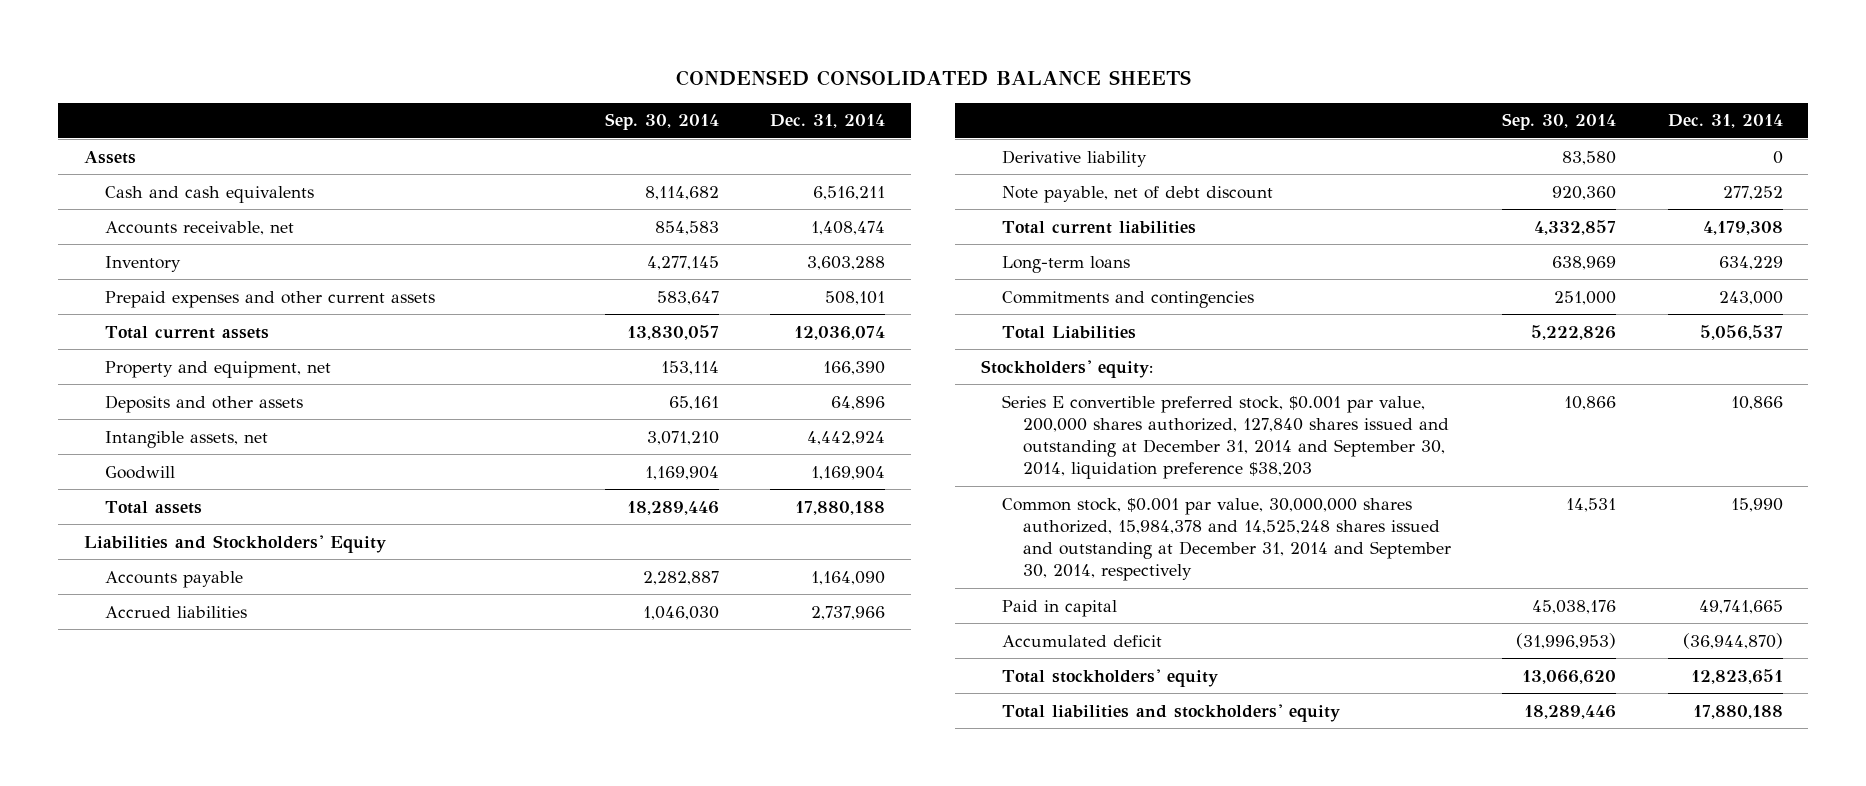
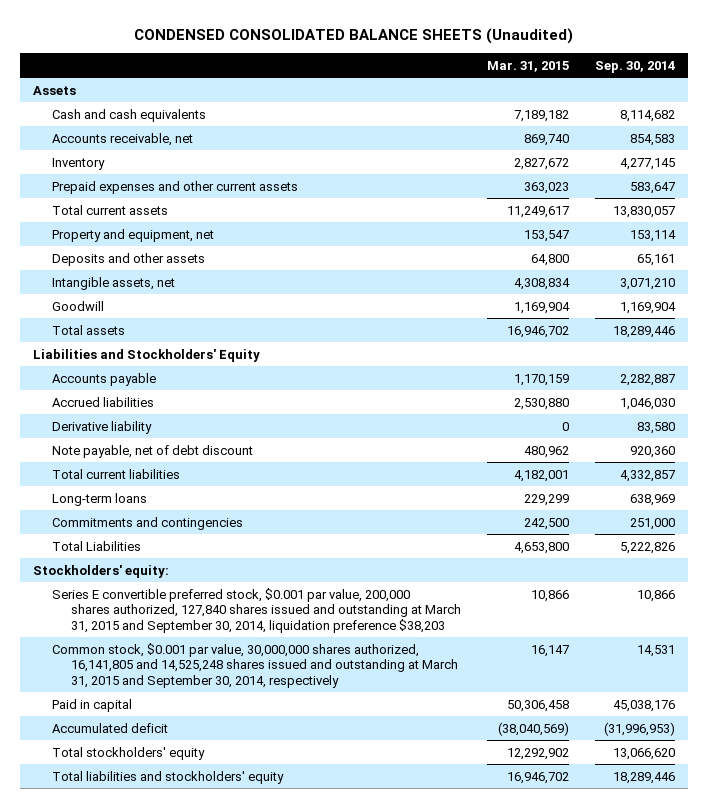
[676,70,1192,87] CONDENSED CONSOLIDATED BALANCE SHEETS -> [134,28,574,45] CONDENSED CONSOLIDATED BALANCE SHEETS (Unaudited)
[770,114,886,129] Dec. 31, 2014 -> none
none -> [487,60,570,72] Mar. 31, 2015
[1001,394,1449,480] Series E convertible preferred stock, $0.001 par value, 200,000 shares authorized, 127,840 shares issued and outstanding at December 31, 2014 and September 30, 2014, liquidation preference $38,203 -> [52,587,462,633] Series E convertible preferred stock, $0.001 par value, 200,000 shares authorized, 127,840 shares issued and outstanding at March 31, 2015 and September 30, 2014, liquidation preference $38,203
[1001,497,1451,582] Common stock, $0.001 par value, 30,000,000 shares authorized, 15,984,378 and 14,525,248 shares issued and outstanding at December 31, 2014 and September 30, 2014, respectively -> [52,642,459,688] Common stock, $0.001 par value, 30,000,000 shares authorized, 16,141,805 and 14,525,248 shares issued and outstanding at March 31, 2015 and September 30, 2014, respectively

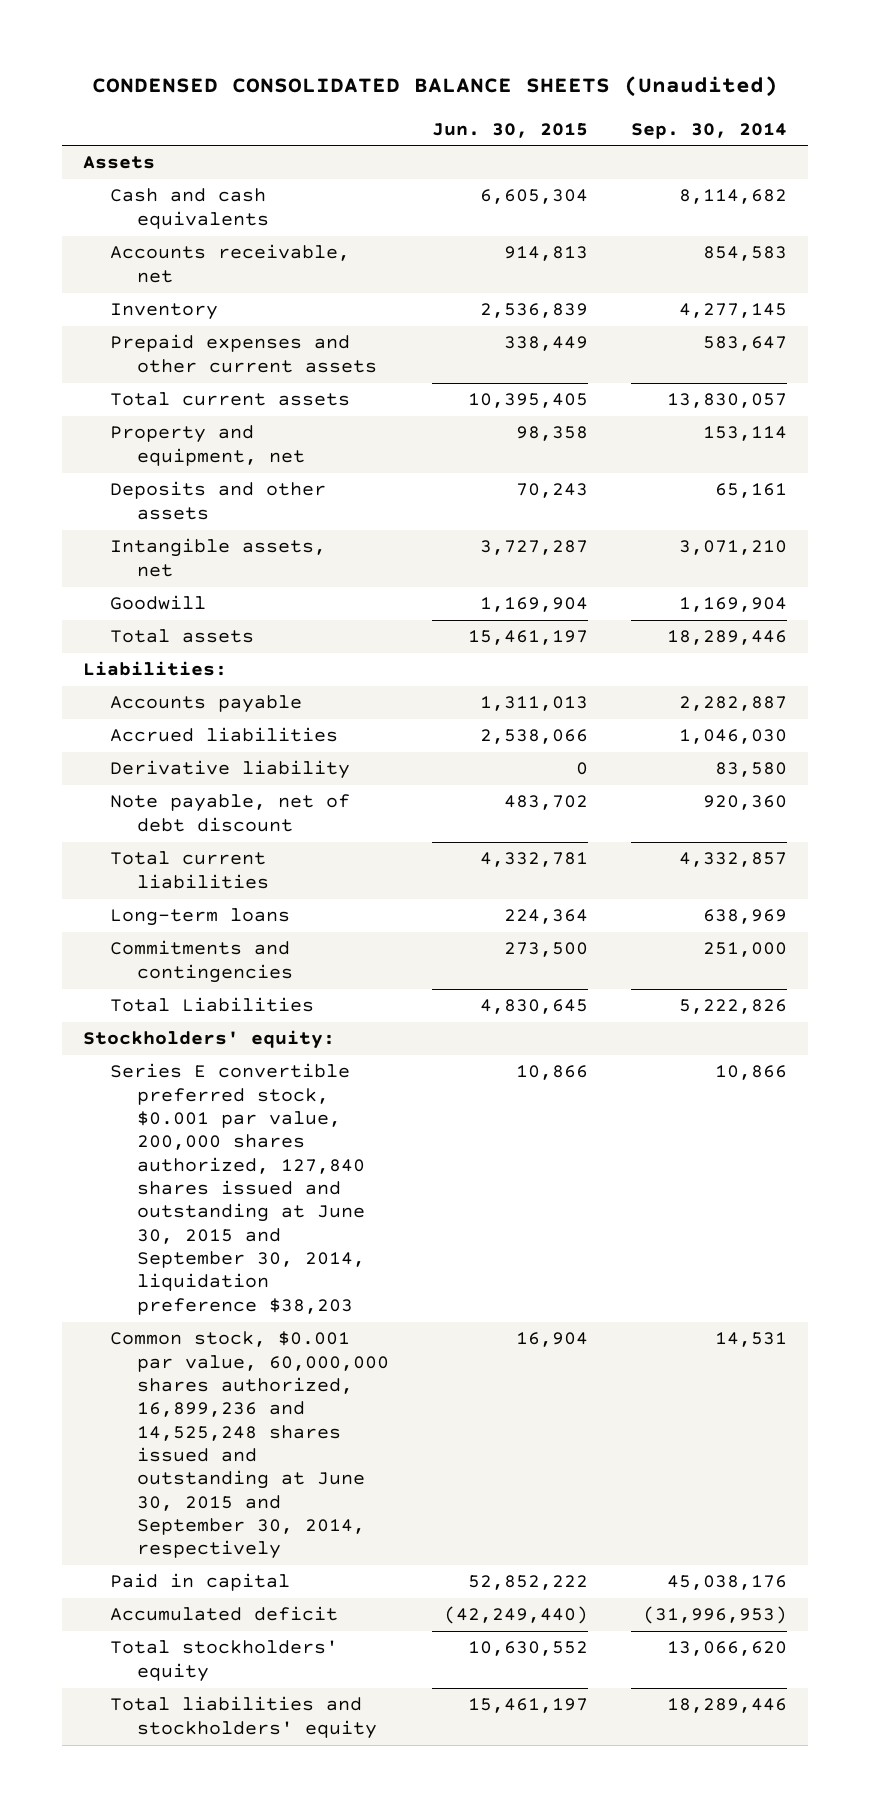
[487,60,570,72] Mar. 31, 2015 -> none
none -> [432,122,589,138] Jun. 30, 2015
[33,348,261,362] Liabilities and Stockholders' Equity -> none
none -> [82,661,227,677] Liabilities:
[52,587,462,633] Series E convertible preferred stock, $0.001 par value, 200,000 shares authorized, 127,840 shares issued and outstanding at March 31, 2015 and September 30, 2014, liquidation preference $38,203 -> [110,1063,366,1315] Series E convertible preferred stock, $0.001 par value, 200,000 shares authorized, 127,840 shares issued and outstanding at June 30, 2015 and September 30, 2014, liquidation preference $38,203
[52,642,459,688] Common stock, $0.001 par value, 30,000,000 shares authorized, 16,141,805 and 14,525,248 shares issued and outstanding at March 31, 2015 and September 30, 2014, respectively -> [110,1331,390,1560] Common stock, $0.001 par value, 60,000,000 shares authorized, 16,899,236 and 14,525,248 shares issued and outstanding at June 30, 2015 and September 30, 2014, respectively

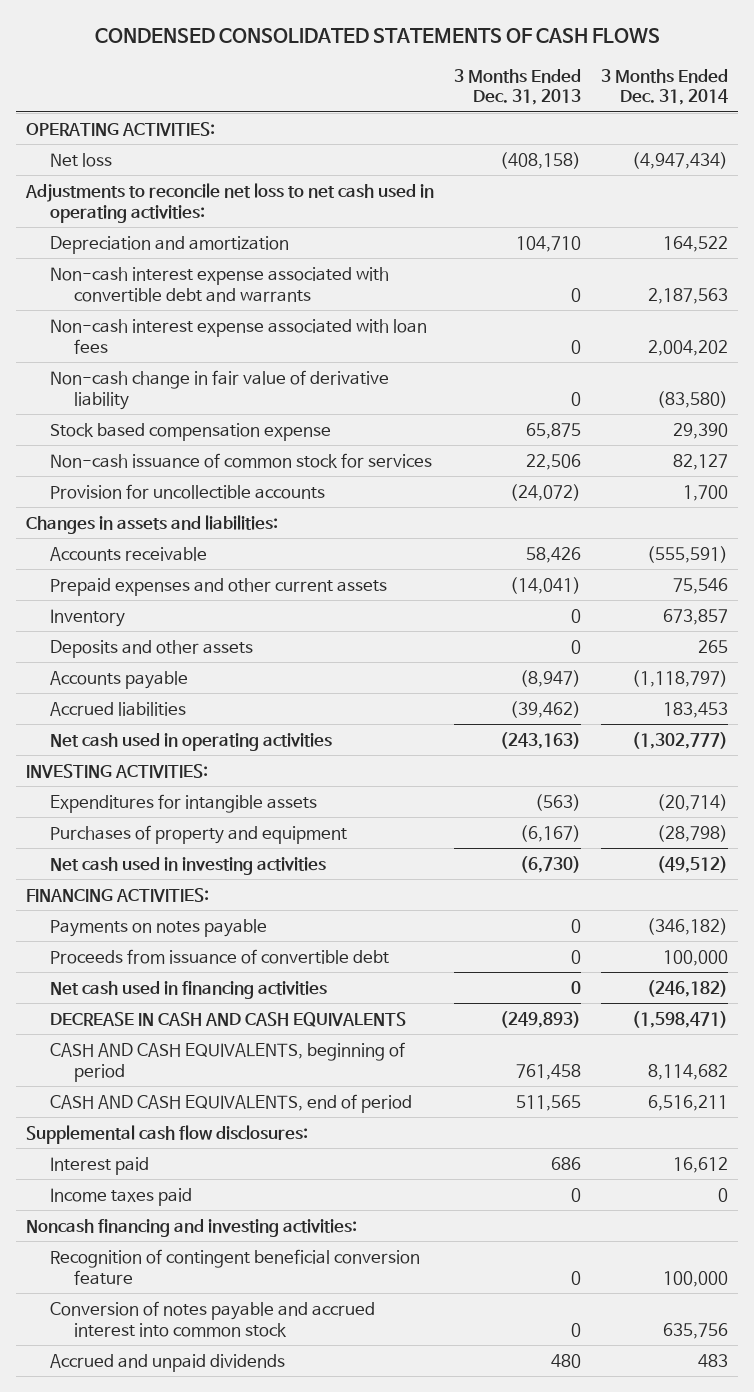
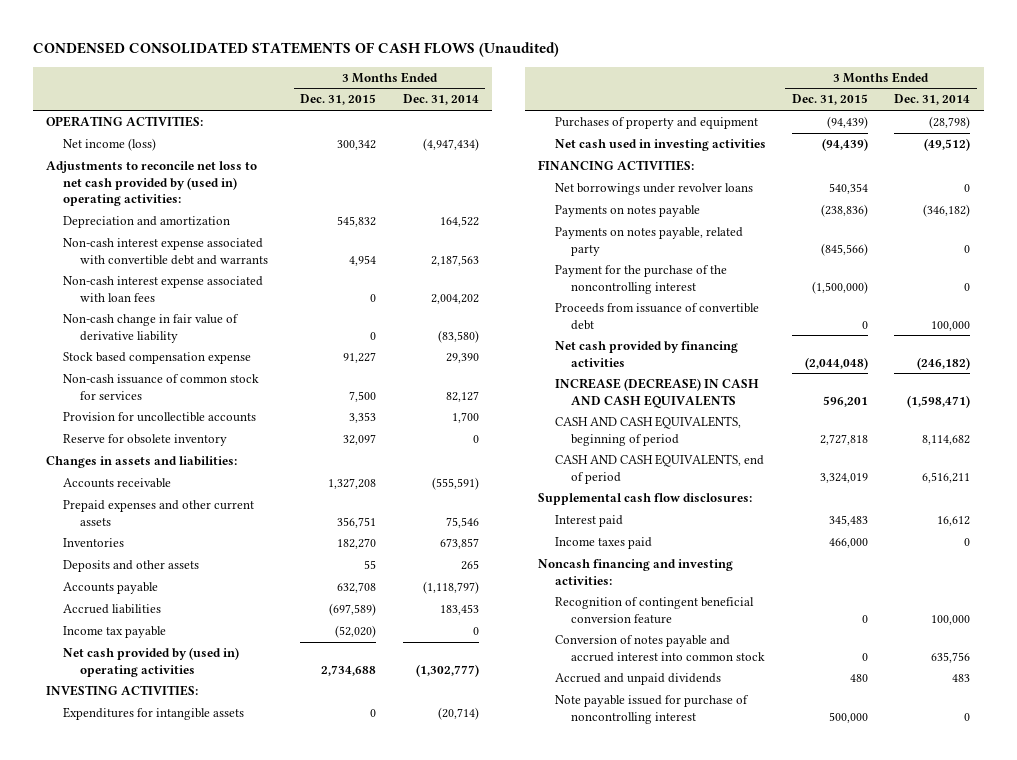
[95,27,661,43] CONDENSED CONSOLIDATED STATEMENTS OF CASH FLOWS -> [33,42,560,58] CONDENSED CONSOLIDATED STATEMENTS OF CASH FLOWS (Unaudited)
[454,68,582,106] 3 Months Ended Dec. 31, 2013 -> none
none -> [300,94,377,106] Dec. 31, 2015
[50,152,113,167] Net loss -> [62,138,156,152] Net income (loss)
[25,182,435,223] Adjustments to reconcile net loss to net cash used in operating activities: -> [46,161,258,207] Adjustments to reconcile net loss to net cash provided by (used in) operating activities:
none -> [62,434,227,447] Reserve for obsolete inventory
[50,608,126,627] Inventory -> [62,538,124,548] Inventories
none -> [62,626,166,639] Income tax payable
[50,732,333,751] Net cash used in operating activities -> [62,647,239,677] Net cash provided by (used in) operating activities
none -> [554,183,753,196] Net borrowings under revolver loans
none -> [554,227,743,256] Payments on notes payable, related party
none -> [554,265,727,294] Payment for the purchase of the noncontrolling interest
[50,980,328,999] Net cash used in financing activities -> [554,341,738,367] Net cash provided by financing activities
[50,1011,407,1027] DECREASE IN CASH AND CASH EQUIVALENTS -> [554,378,759,408] INCREASE (DECREASE) IN CASH AND CASH EQUIVALENTS
none -> [554,695,749,724] Note payable issued for purchase of noncontrolling interest

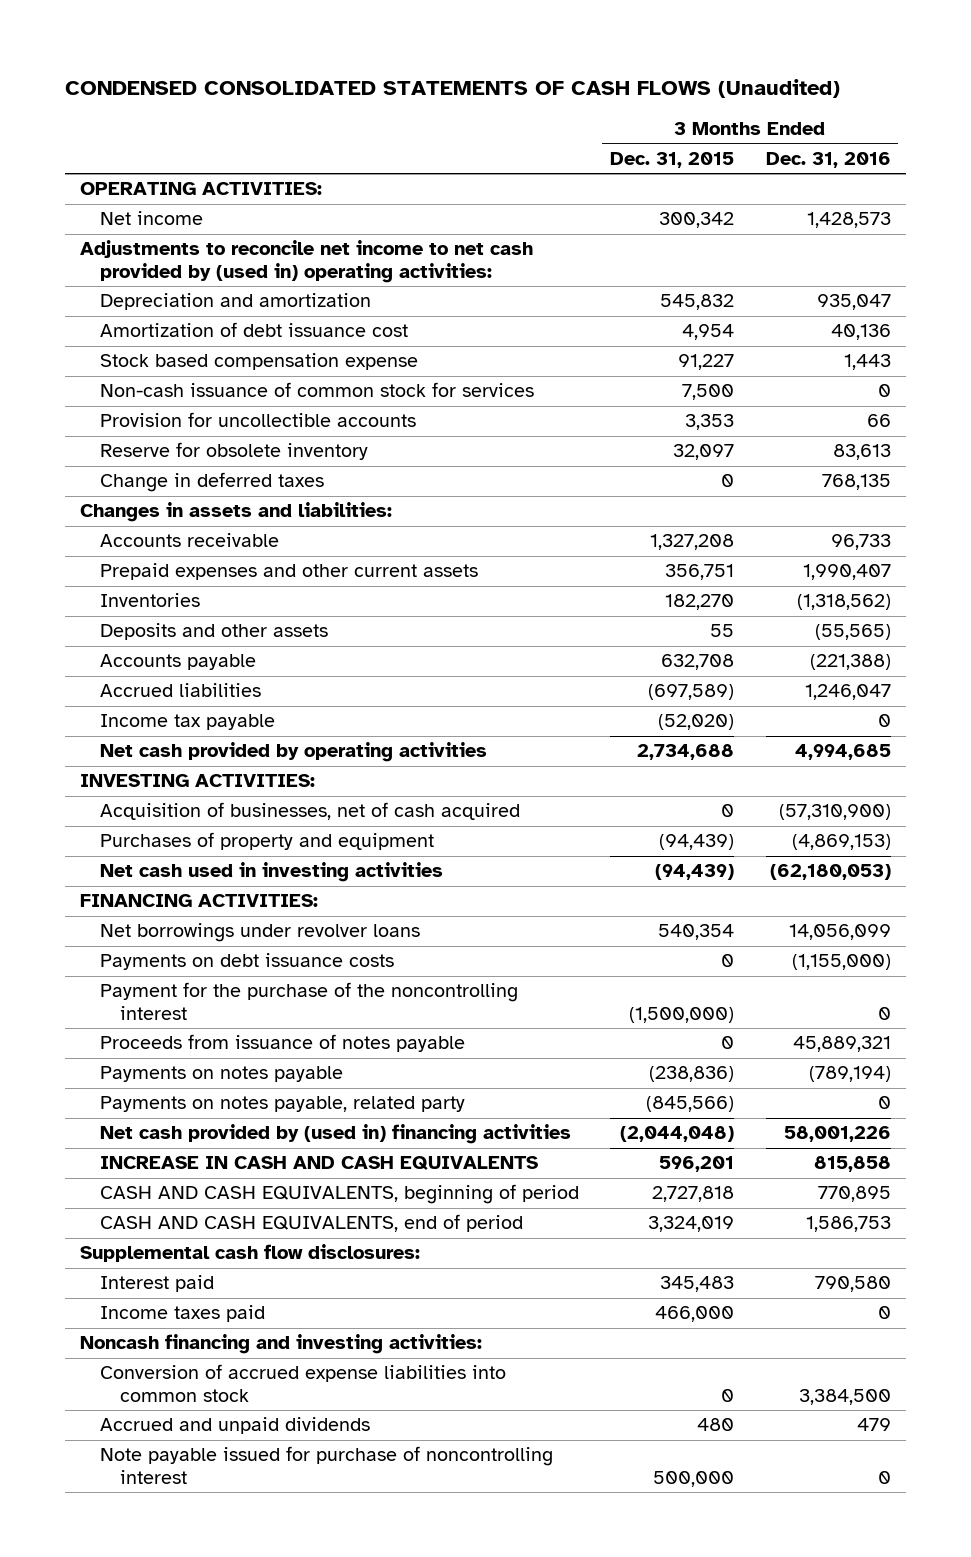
[402,94,479,106] Dec. 31, 2014 -> none
none -> [765,152,891,169] Dec. 31, 2016
[62,138,156,152] Net income (loss) -> [99,211,203,226] Net income
[46,161,258,207] Adjustments to reconcile net loss to net cash provided by (used in) operating activities: -> [80,240,534,283] Adjustments to reconcile net income to net cash provided by (used in) operating activities:
[62,276,263,302] Non-cash interest expense associated with loan fees -> none
[62,314,239,343] Non-cash change in fair value of derivative liability -> none
[62,238,268,265] Non-cash interest expense associated with convertible debt and warrants -> [99,322,408,338] Amortization of debt issuance cost
none -> [99,472,324,493] Change in deferred taxes
[62,647,239,677] Net cash provided by (used in) operating activities -> [99,742,487,763] Net cash provided by operating activities
[62,707,244,721] Expenditures for intangible assets -> none
none -> [99,802,520,821] Acquisition of businesses, net of cash acquired
none -> [99,953,394,971] Payments on debt issuance costs
[554,265,727,294] Payment for the purchase of the noncontrolling interest -> [99,982,518,1020] Payment for the purchase of the noncontrolling interest
none -> [99,1034,465,1053] Proceeds from issuance of notes payable
[554,303,759,330] Proceeds from issuance of convertible debt -> none
[554,341,738,367] Net cash provided by financing activities -> [99,1124,571,1145] Net cash provided by (used in) financing activities
[554,378,759,408] INCREASE (DECREASE) IN CASH AND CASH EQUIVALENTS -> [99,1156,538,1171] INCREASE IN CASH AND CASH EQUIVALENTS
[554,597,754,624] Recognition of contingent beneficial conversion feature -> none
[554,635,766,662] Conversion of notes payable and accrued interest into common stock -> [99,1364,506,1402] Conversion of accrued expense liabilities into common stock

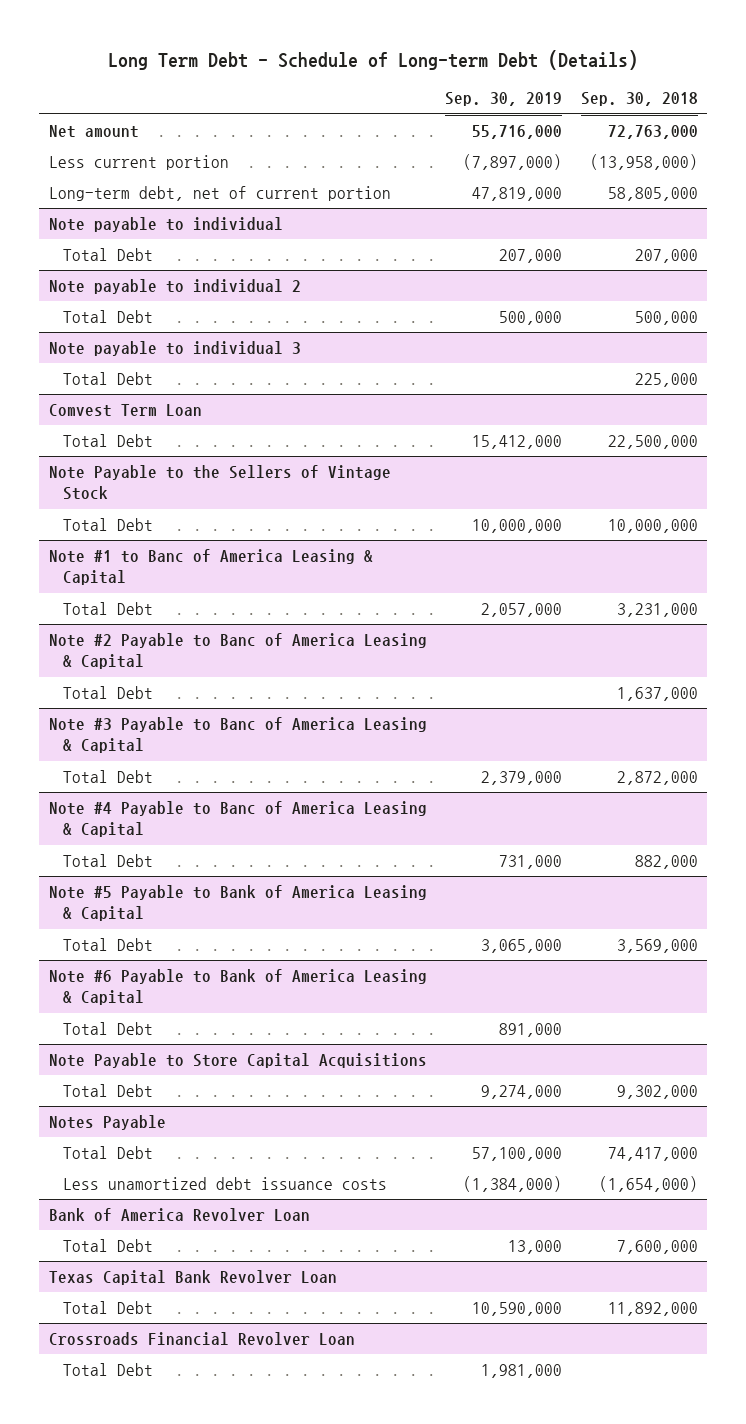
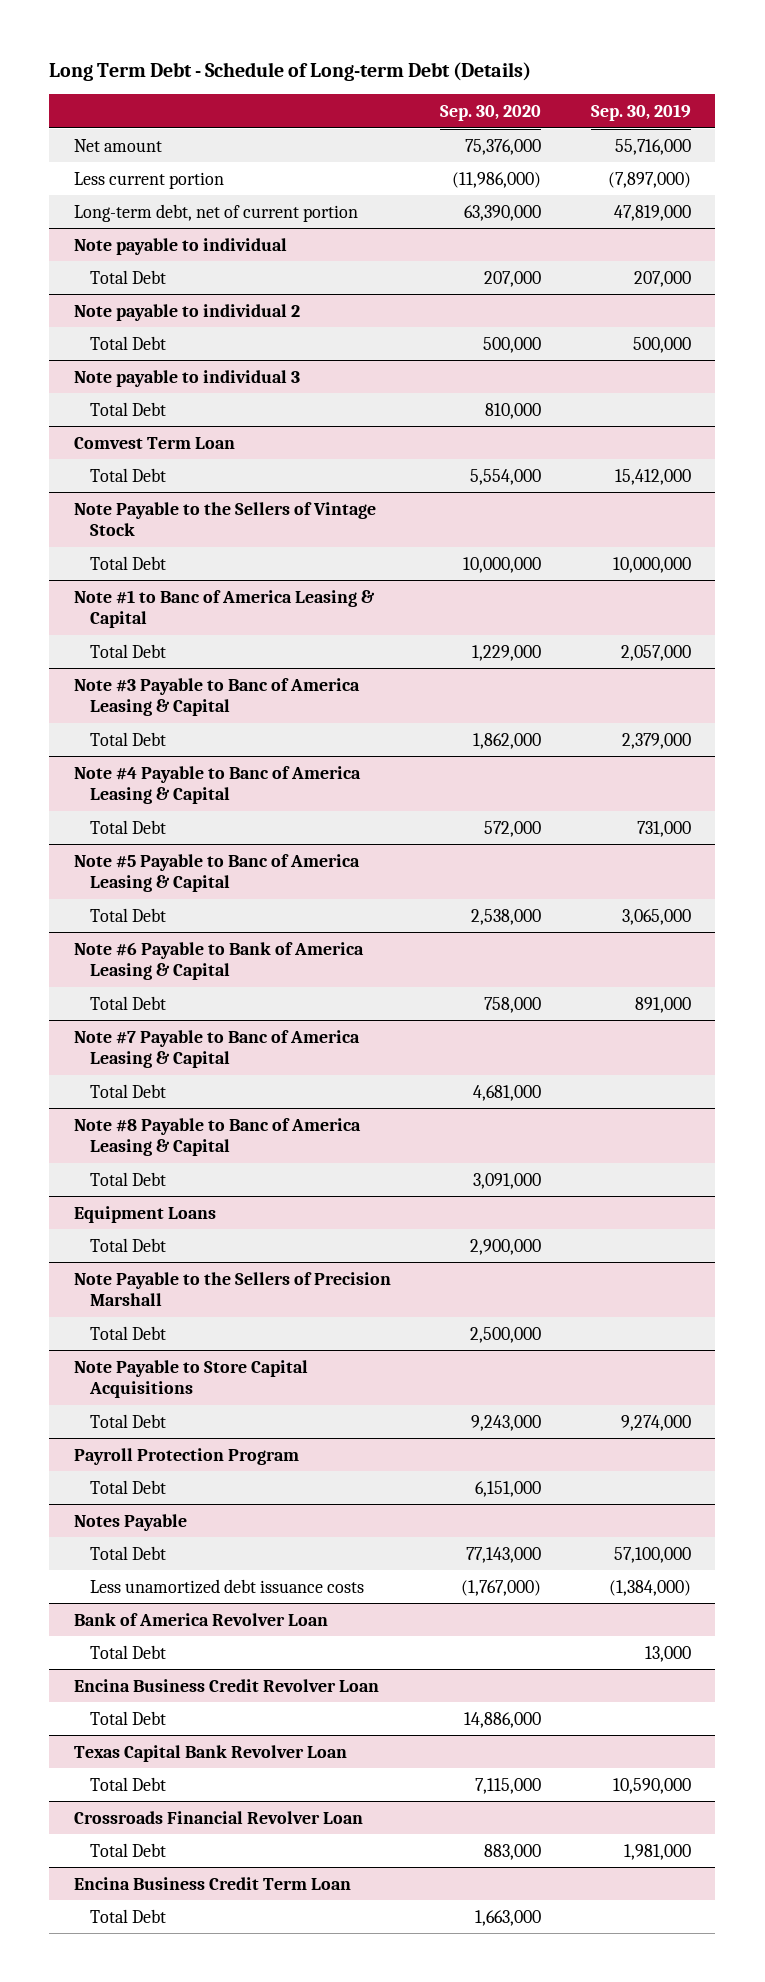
[580,92,698,107] Sep. 30, 2018 -> none
none -> [440,105,542,122] Sep. 30, 2020
[48,633,427,670] Note #2 Payable to Banc of America Leasing & Capital -> none
[62,686,153,700] Total Debt -> none
[48,885,427,922] Note #5 Payable to Bank of America Leasing & Capital -> [74,853,361,893] Note #5 Payable to Banc of America Leasing & Capital
none -> [74,1029,361,1069] Note #7 Payable to Banc of America Leasing & Capital
none -> [89,1083,166,1098] Total Debt
none -> [74,1117,362,1157] Note #8 Payable to Banc of America Leasing & Capital
none -> [89,1171,166,1186] Total Debt
none -> [74,1205,217,1223] Equipment Loans
none -> [89,1237,166,1252] Total Debt
none -> [74,1271,392,1307] Note Payable to the Sellers of Precision Marshall
none -> [89,1325,166,1340] Total Debt
none -> [74,1447,300,1465] Payroll Protection Program
none -> [89,1479,166,1494] Total Debt
none -> [74,1678,380,1692] Encina Business Credit Revolver Loan
none -> [89,1710,166,1725] Total Debt
none -> [74,1876,352,1890] Encina Business Credit Term Loan
none -> [89,1908,166,1923] Total Debt

